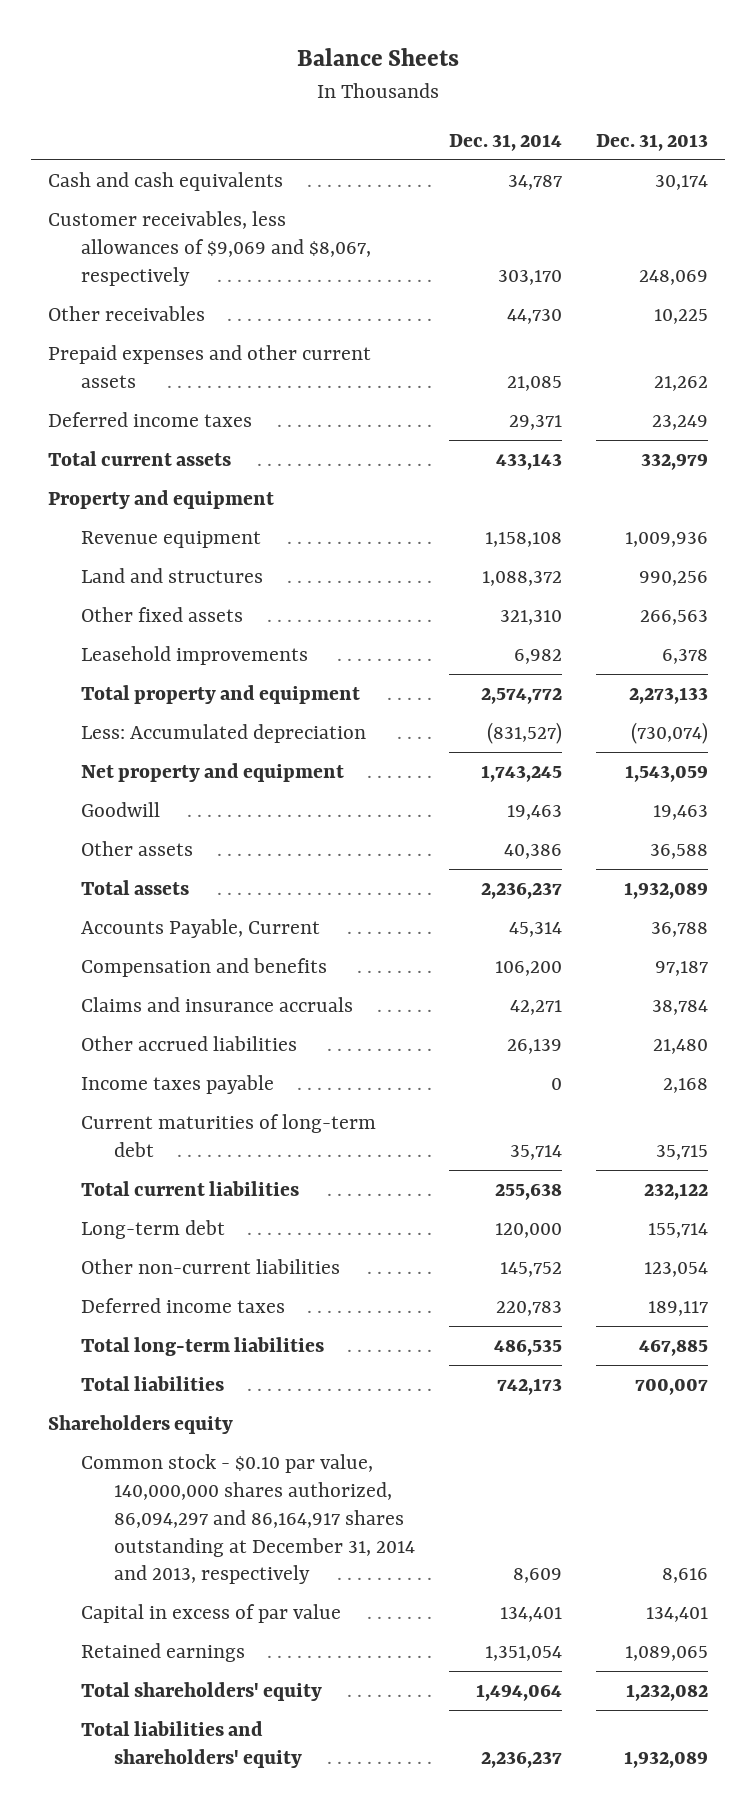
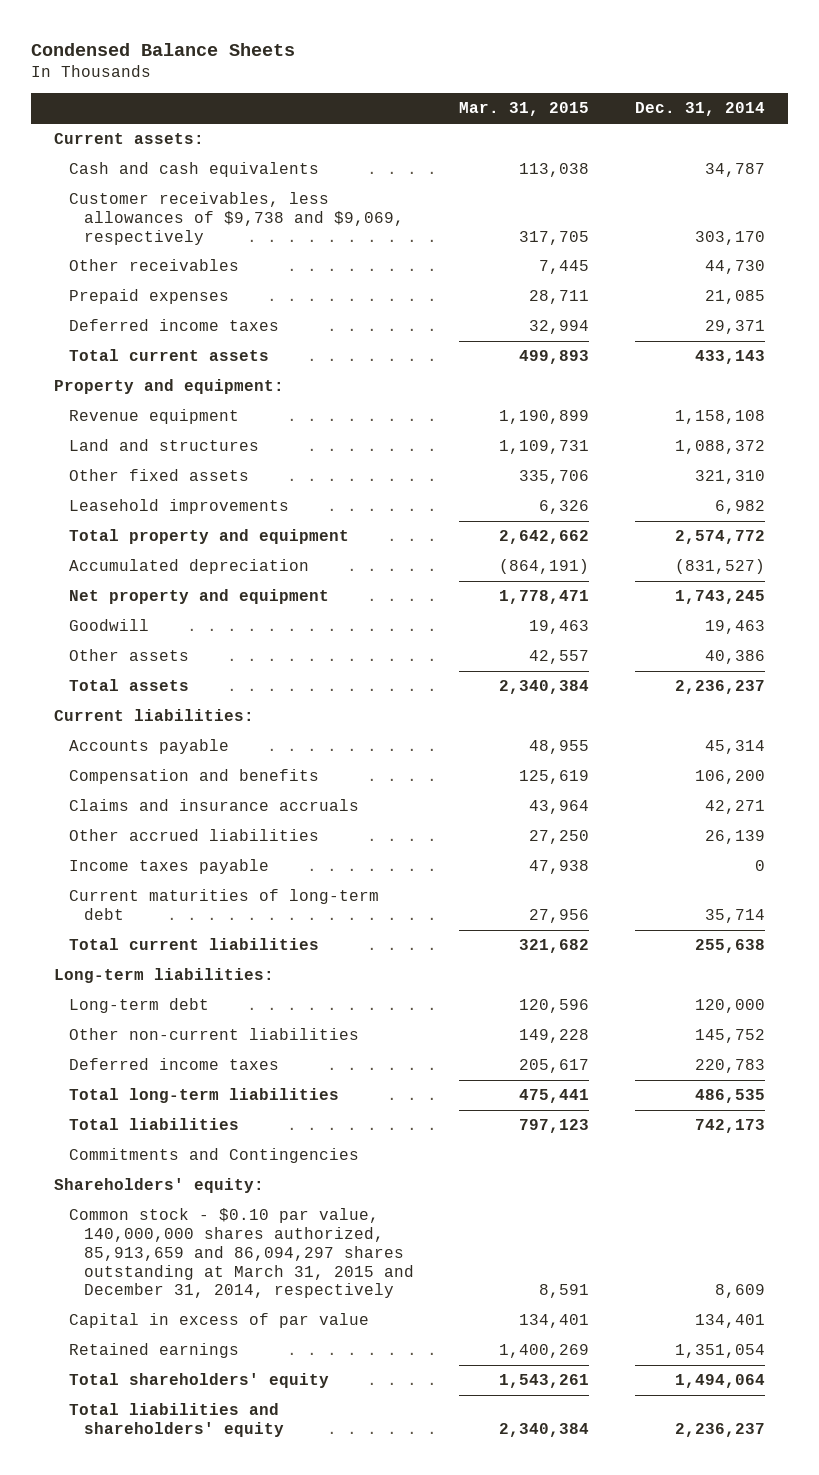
[296,48,459,67] Balance Sheets -> [31,43,296,57] Condensed Balance Sheets
[595,133,708,151] Dec. 31, 2013 -> none
none -> [459,102,590,117] Mar. 31, 2015
none -> [54,133,205,145] Current assets:
[47,211,371,286] Customer receivables, less allowances of $9,069 and $8,067, respectively -> [68,192,404,245] Customer receivables, less allowances of $9,738 and $9,069, respectively
[47,345,371,388] Prepaid expenses and other current assets -> [68,289,229,305] Prepaid expenses
[47,490,274,510] Property and equipment -> [54,379,285,395] Property and equipment:
[80,724,366,744] Less: Accumulated depreciation -> [68,559,309,575] Accumulated depreciation
none -> [54,709,255,722] Current liabilities:
[80,919,320,939] Accounts Payable, Current -> [68,739,229,755] Accounts payable
none -> [54,968,275,984] Long-term liabilities:
none -> [68,1148,359,1164] Commitments and Contingencies
[47,1415,233,1435] Shareholders equity -> [54,1178,265,1194] Shareholders' equity:
[80,1454,415,1585] Common stock - $0.10 par value, 140,000,000 shares authorized, 86,094,297 and 86,164,917 shares outstanding at December 31, 2014 and 2013, respectively -> [68,1208,414,1299] Common stock - $0.10 par value, 140,000,000 shares authorized, 85,913,659 and 86,094,297 shares outstanding at March 31, 2015 and December 31, 2014, respectively

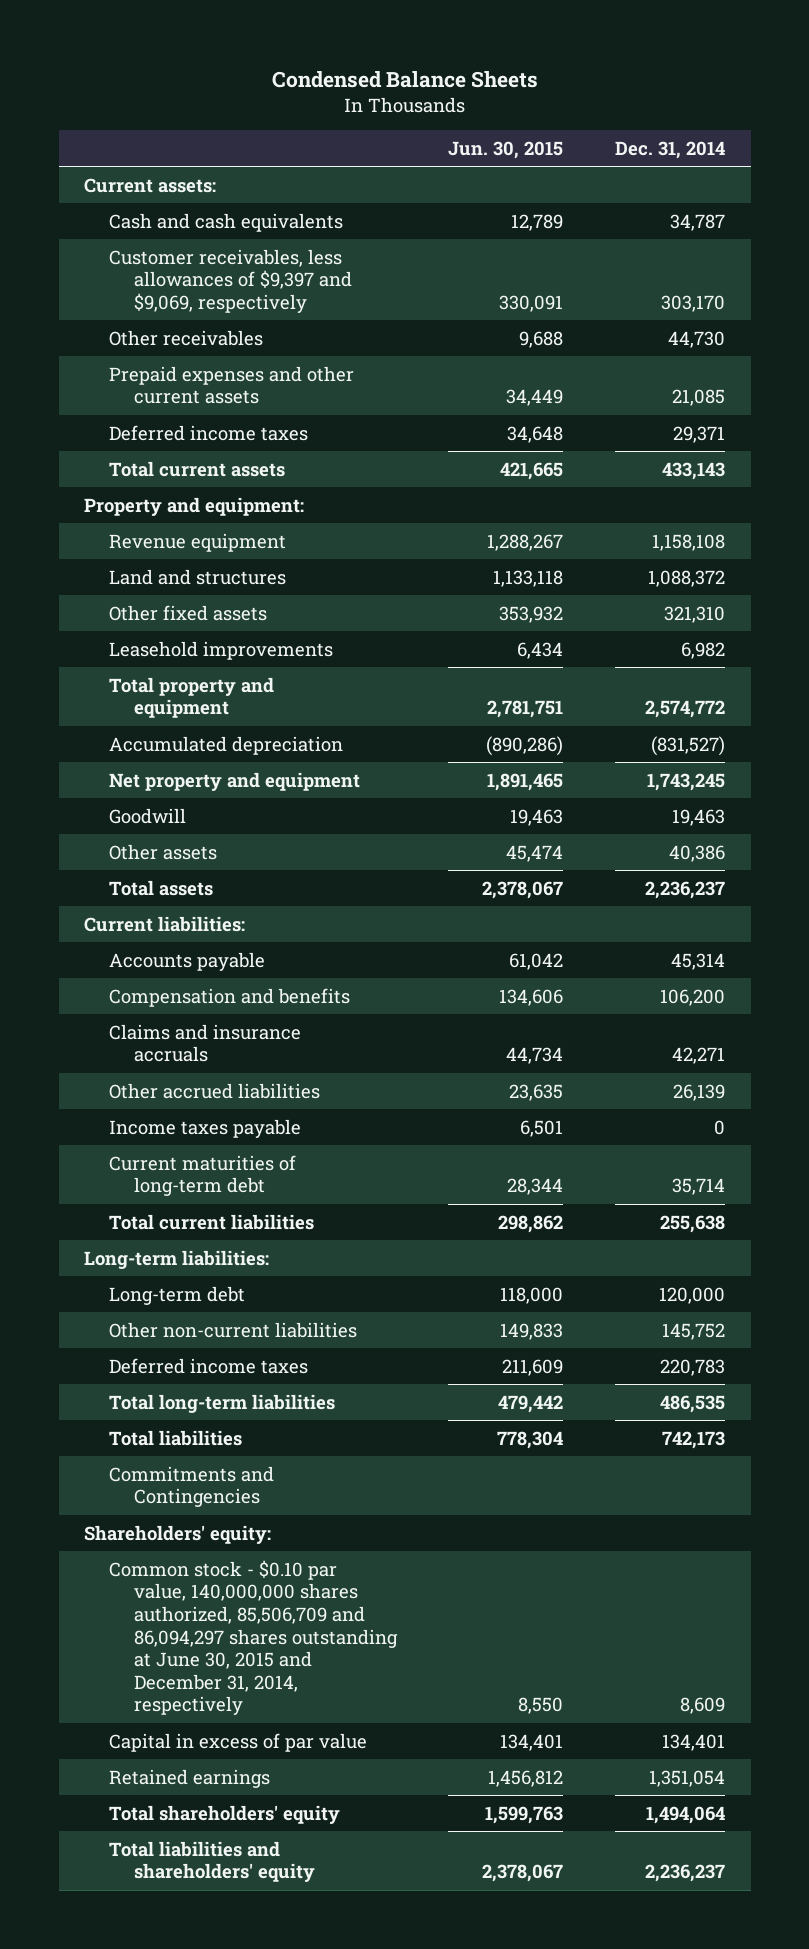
[459,102,590,117] Mar. 31, 2015 -> none
none -> [448,140,564,159] Jun. 30, 2015
[68,192,404,245] Customer receivables, less allowances of $9,738 and $9,069, respectively -> [109,248,352,313] Customer receivables, less allowances of $9,397 and $9,069, respectively
[68,289,229,305] Prepaid expenses -> [109,365,355,405] Prepaid expenses and other current assets
[68,1208,414,1299] Common stock - $0.10 par value, 140,000,000 shares authorized, 85,913,659 and 86,094,297 shares outstanding at March 31, 2015 and December 31, 2014, respectively -> [109,1559,398,1716] Common stock - $0.10 par value, 140,000,000 shares authorized, 85,506,709 and 86,094,297 shares outstanding at June 30, 2015 and December 31, 2014, respectively

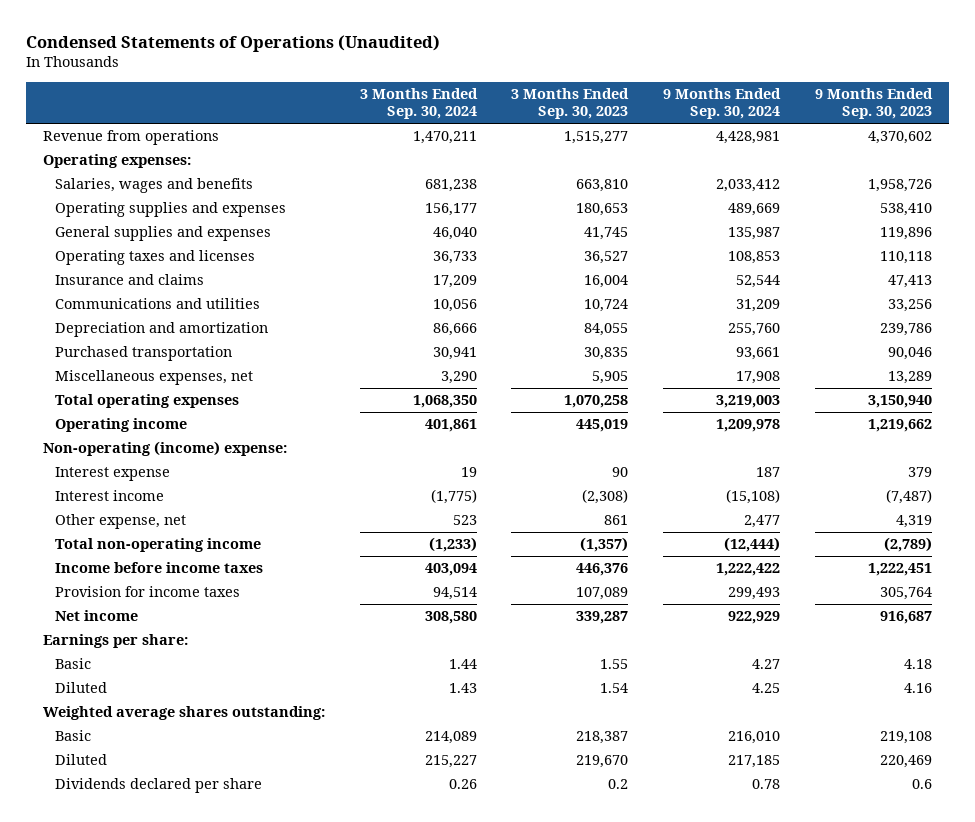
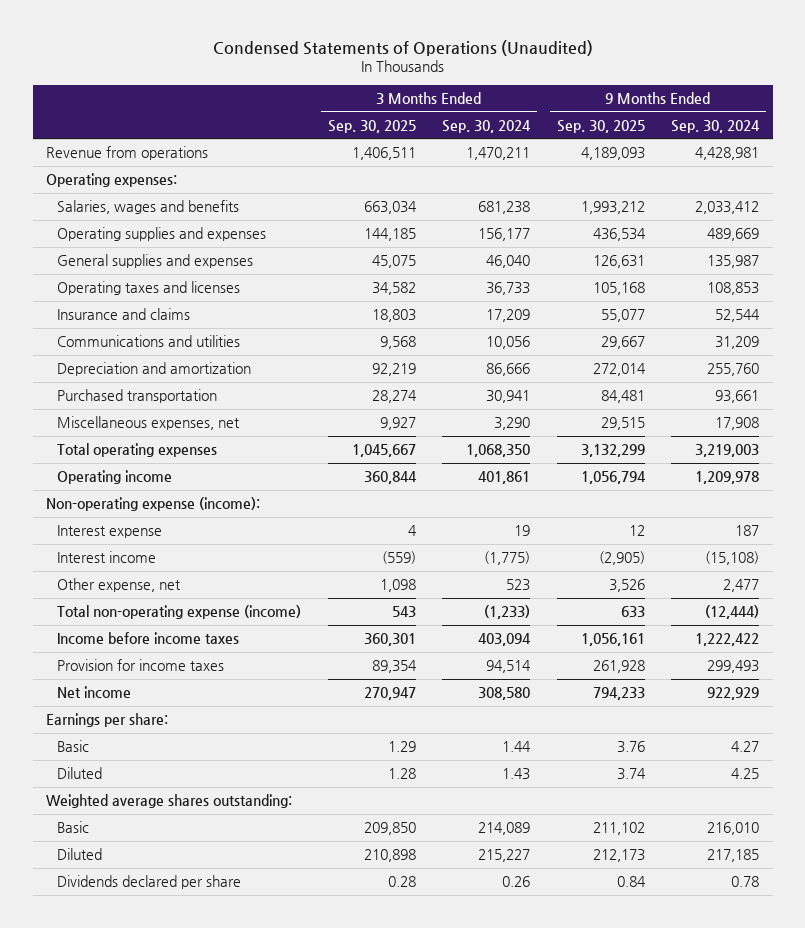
[511,88,630,120] 3 Months Ended Sep. 30, 2023 -> none
[814,88,933,120] 9 Months Ended Sep. 30, 2023 -> none
none -> [327,119,416,133] Sep. 30, 2025
none -> [556,119,645,133] Sep. 30, 2025
[43,441,288,457] Non-operating (income) expense: -> [45,497,260,512] Non-operating expense (income):
[54,538,261,553] Total non-operating income -> [56,605,301,620] Total non-operating expense (income)

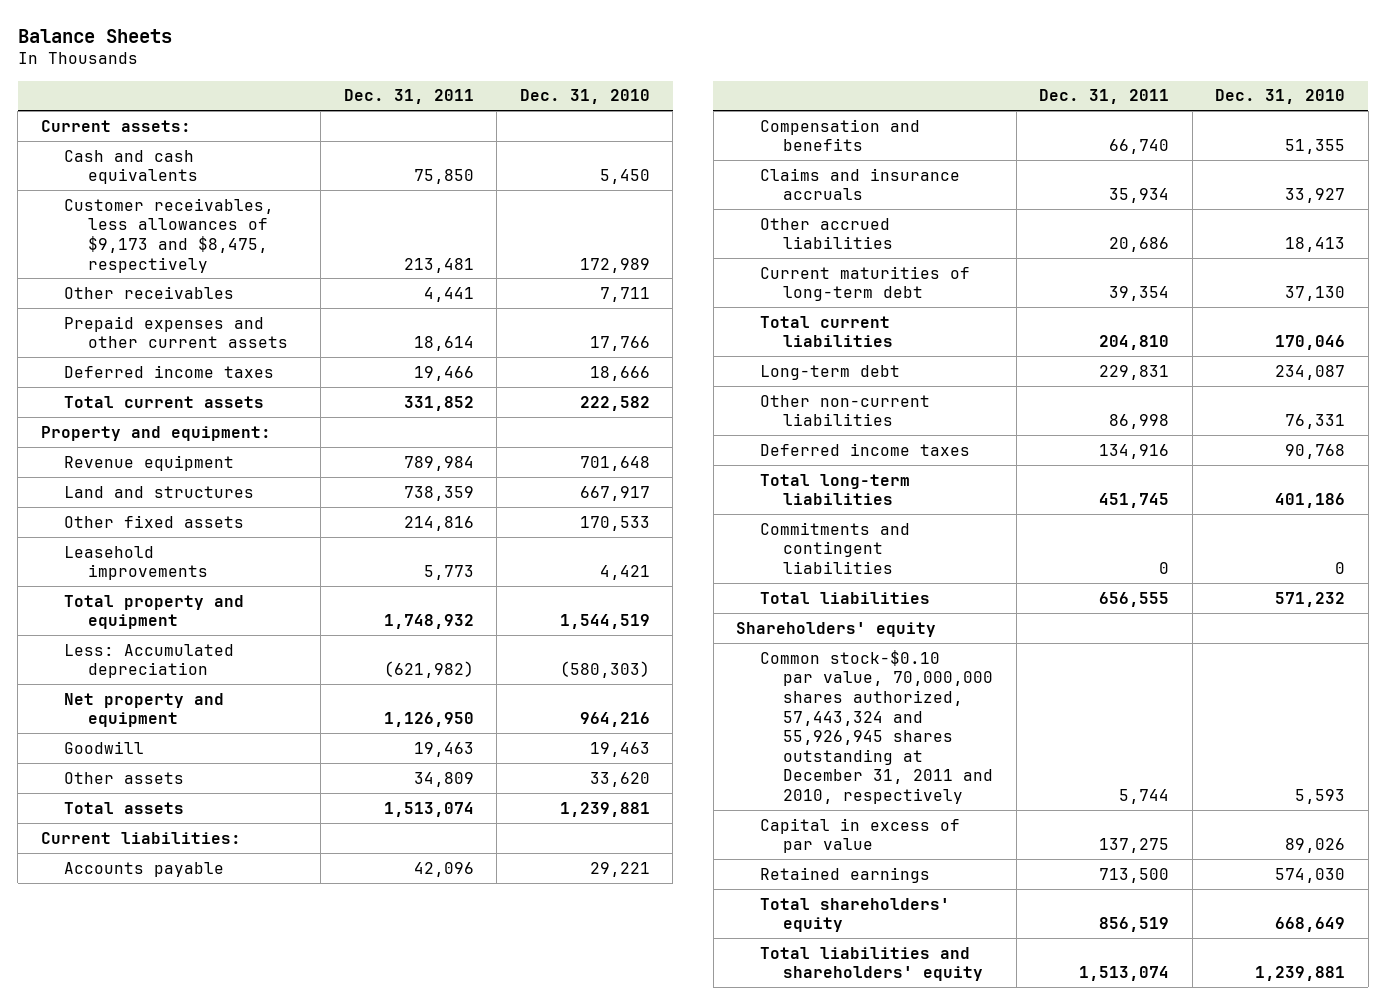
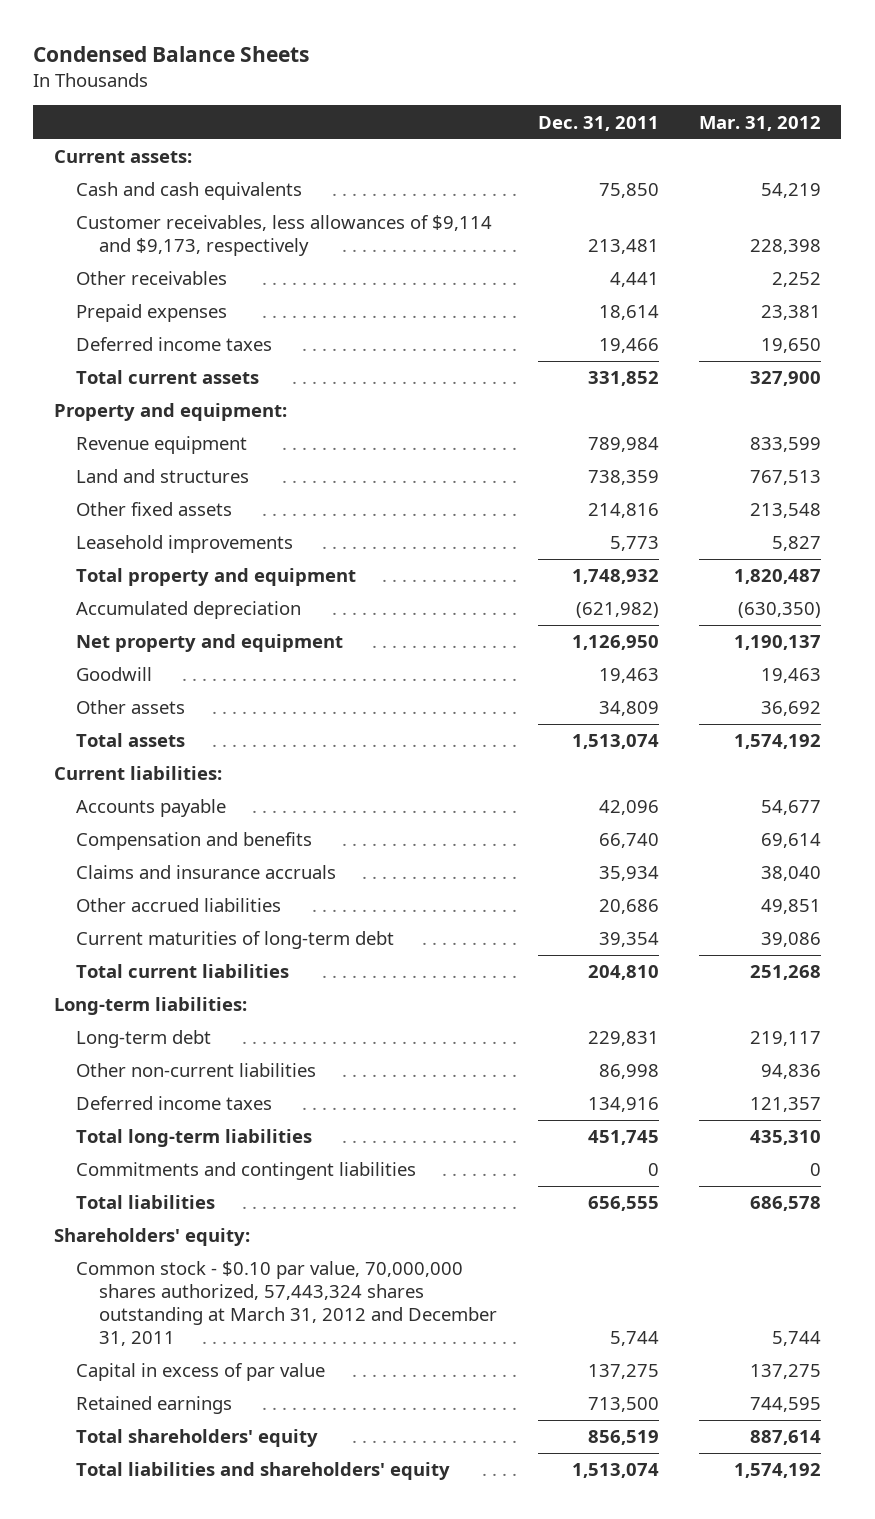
[17,28,172,43] Balance Sheets -> [33,46,310,63] Condensed Balance Sheets
[519,89,650,105] Dec. 31, 2010 -> none
none -> [699,115,822,131] Mar. 31, 2012
[64,197,275,273] Customer receivables, less allowances of $9,173 and $8,475, respectively -> [76,215,493,257] Customer receivables, less allowances of $9,114 and $9,173, respectively
[64,315,288,349] Prepaid expenses and other current assets -> [76,304,228,323] Prepaid expenses
[64,643,235,679] Less: Accumulated depreciation -> [76,601,302,620] Accumulated depreciation
none -> [53,997,247,1016] Long-term liabilities:
[736,621,937,637] Shareholders' equity -> [53,1228,250,1247] Shareholders' equity:
[759,649,994,804] Common stock-$0.10 par value, 70,000,000 shares authorized, 57,443,324 and 55,926,945 shares outstanding at December 31, 2011 and 2010, respectively -> [76,1261,497,1347] Common stock - $0.10 par value, 70,000,000 shares authorized, 57,443,324 shares outstanding at March 31, 2012 and December 31, 2011

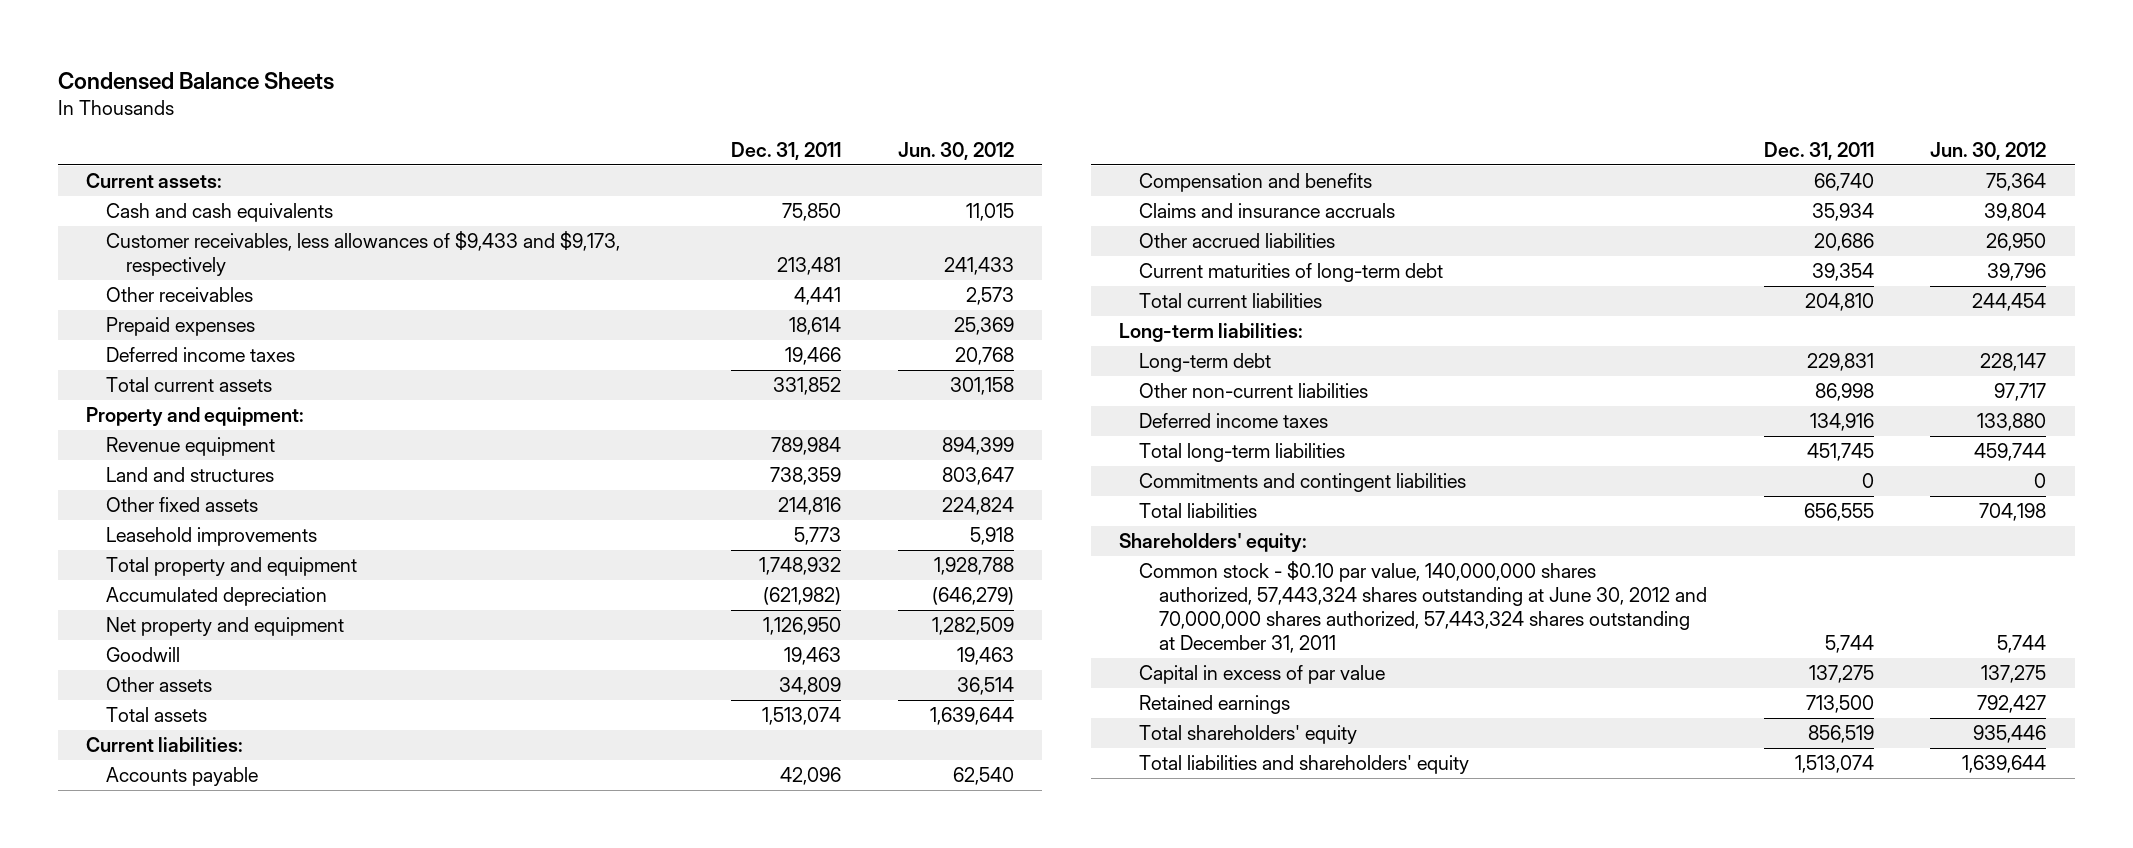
[699,115,822,131] Mar. 31, 2012 -> none
none -> [897,141,1014,160] Jun. 30, 2012
[76,215,493,257] Customer receivables, less allowances of $9,114 and $9,173, respectively -> [106,231,621,277] Customer receivables, less allowances of $9,433 and $9,173, respectively
[76,1261,497,1347] Common stock - $0.10 par value, 70,000,000 shares authorized, 57,443,324 shares outstanding at March 31, 2012 and December 31, 2011 -> [1139,561,1708,653] Common stock - $0.10 par value, 140,000,000 shares authorized, 57,443,324 shares outstanding at June 30, 2012 and 70,000,000 shares authorized, 57,443,324 shares outstanding at December 31, 2011

